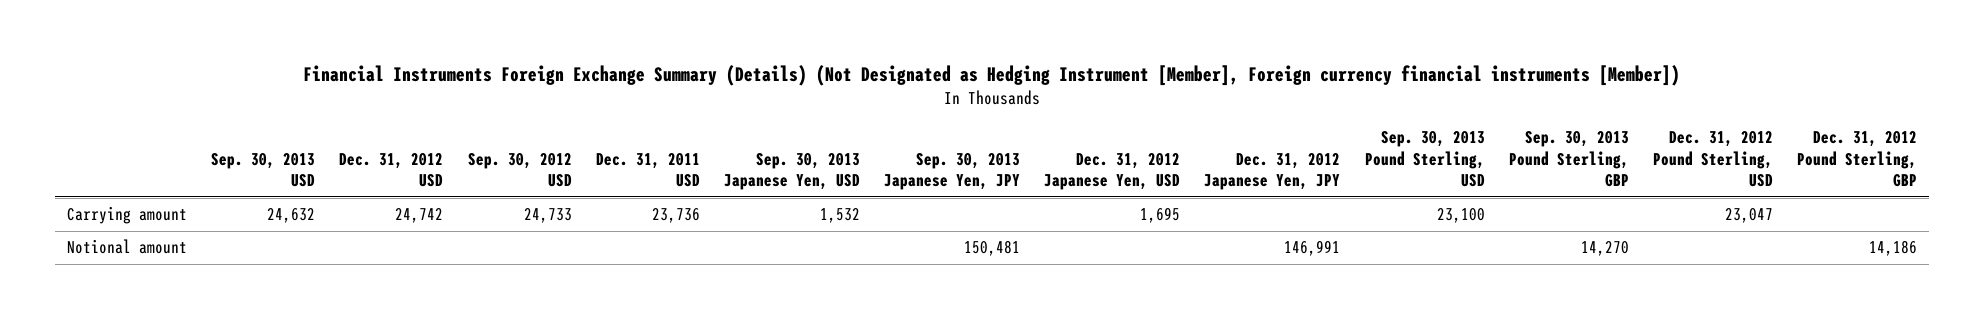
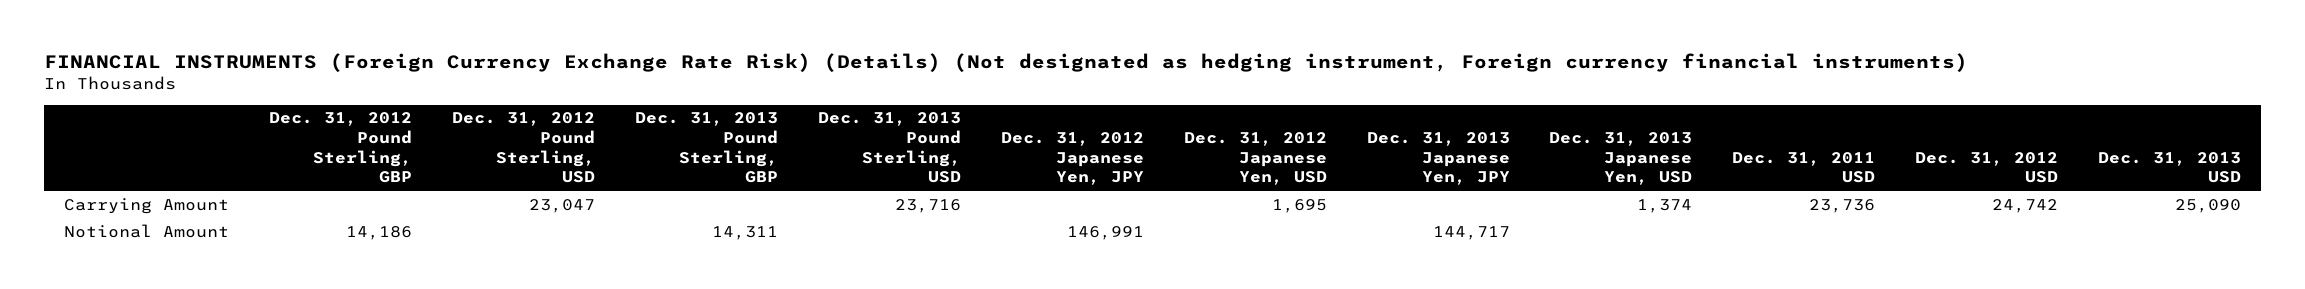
[303,65,1681,87] Financial Instruments Foreign Exchange Summary (Details) (Not Designated as Hedging Instrument [Member], Foreign currency financial instruments [Member]) -> [44,53,1969,73] FINANCIAL INSTRUMENTS (Foreign Currency Exchange Rate Risk) (Details) (Not designated as hedging instrument, Foreign currency financial instruments)
[211,152,316,188] Sep. 30, 2013 USD -> none
[467,152,572,188] Sep. 30, 2012 USD -> none
[723,152,860,191] Sep. 30, 2013 Japanese Yen, USD -> none
[884,152,1021,191] Sep. 30, 2013 Japanese Yen, JPY -> none
[1364,131,1485,188] Sep. 30, 2013 Pound Sterling, USD -> none
[1508,131,1629,188] Sep. 30, 2013 Pound Sterling, GBP -> none
none -> [634,112,778,184] Dec. 31, 2013 Pound Sterling, GBP
none -> [817,112,961,184] Dec. 31, 2013 Pound Sterling, USD
none -> [1366,132,1510,186] Dec. 31, 2013 Japanese Yen, JPY
none -> [1549,132,1693,186] Dec. 31, 2013 Japanese Yen, USD
none -> [2098,151,2242,184] Dec. 31, 2013 USD
[67,206,188,225] Carrying amount -> [64,197,230,214] Carrying Amount
[67,239,188,255] Notional amount -> [64,223,230,238] Notional Amount

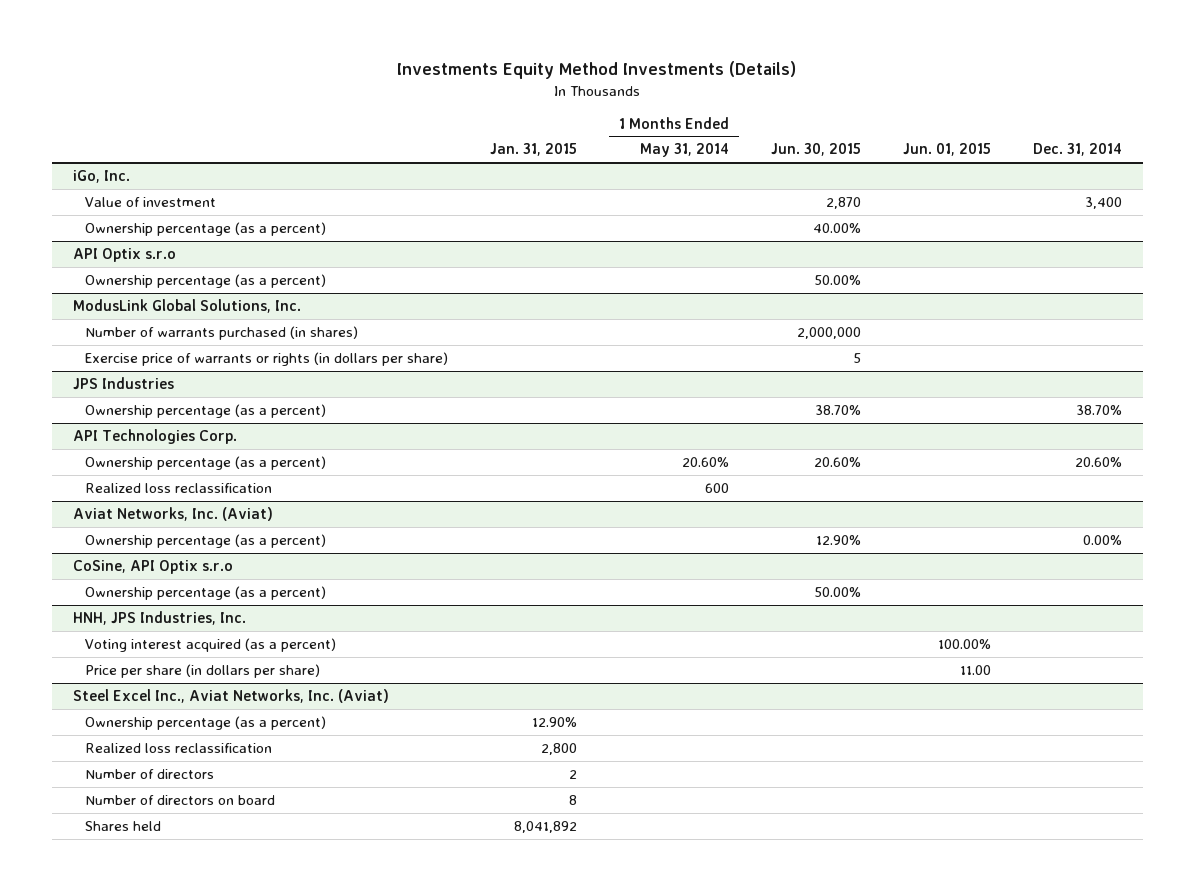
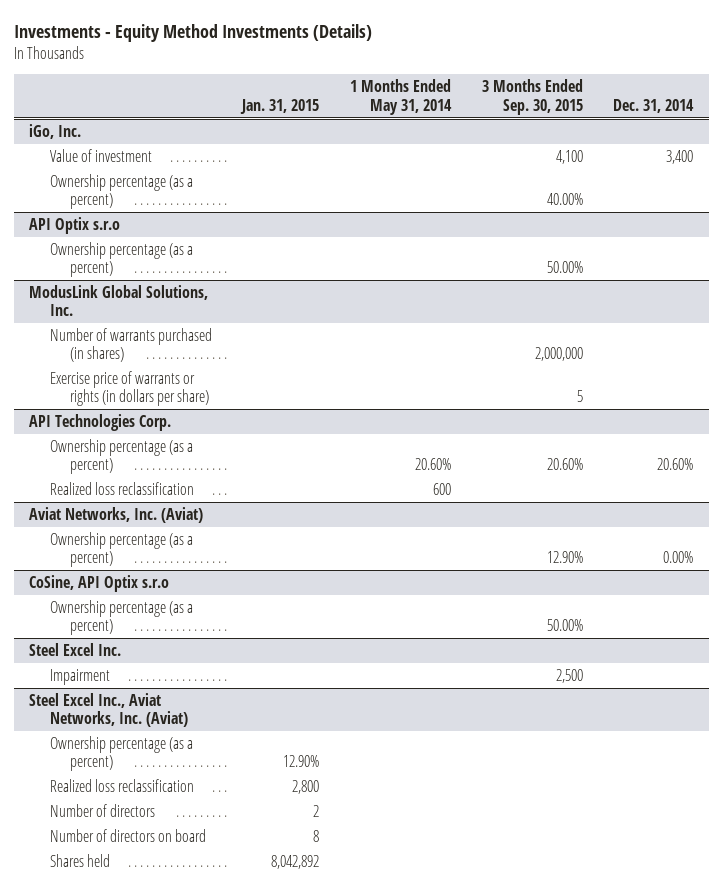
[397,61,797,80] Investments Equity Method Investments (Details) -> [13,23,372,42] Investments - Equity Method Investments (Details)
[770,143,861,157] Jun. 30, 2015 -> none
[902,143,991,157] Jun. 01, 2015 -> none
none -> [481,79,583,115] 3 Months Ended Sep. 30, 2015
[72,376,174,390] JPS Industries -> none
[85,403,327,418] Ownership percentage (as a percent) -> none
[72,610,246,625] HNH, JPS Industries, Inc. -> none
[85,637,337,652] Voting interest acquired (as a percent) -> none
[85,663,321,678] Price per share (in dollars per share) -> none
none -> [29,643,122,657] Steel Excel Inc.
none -> [49,669,110,686] Impairment
[514,820,578,833] 8,041,892 -> [271,855,320,870] 8,042,892

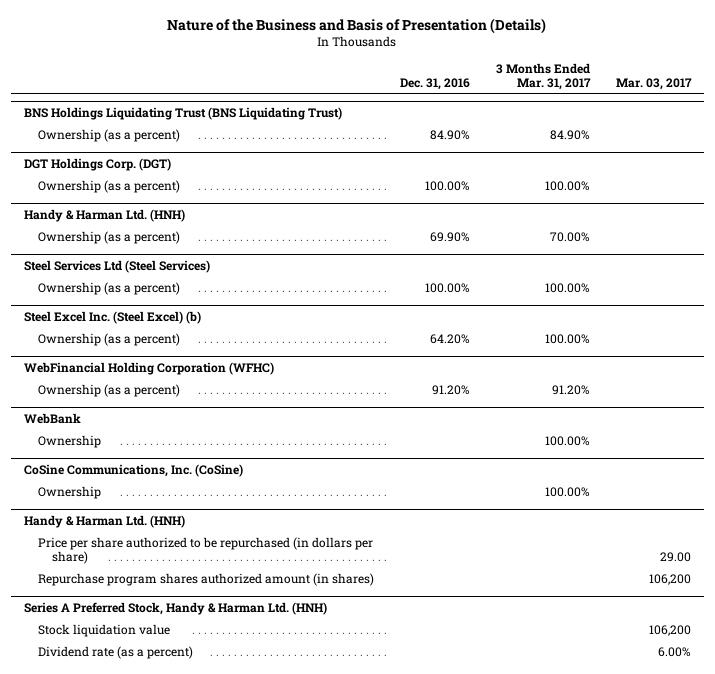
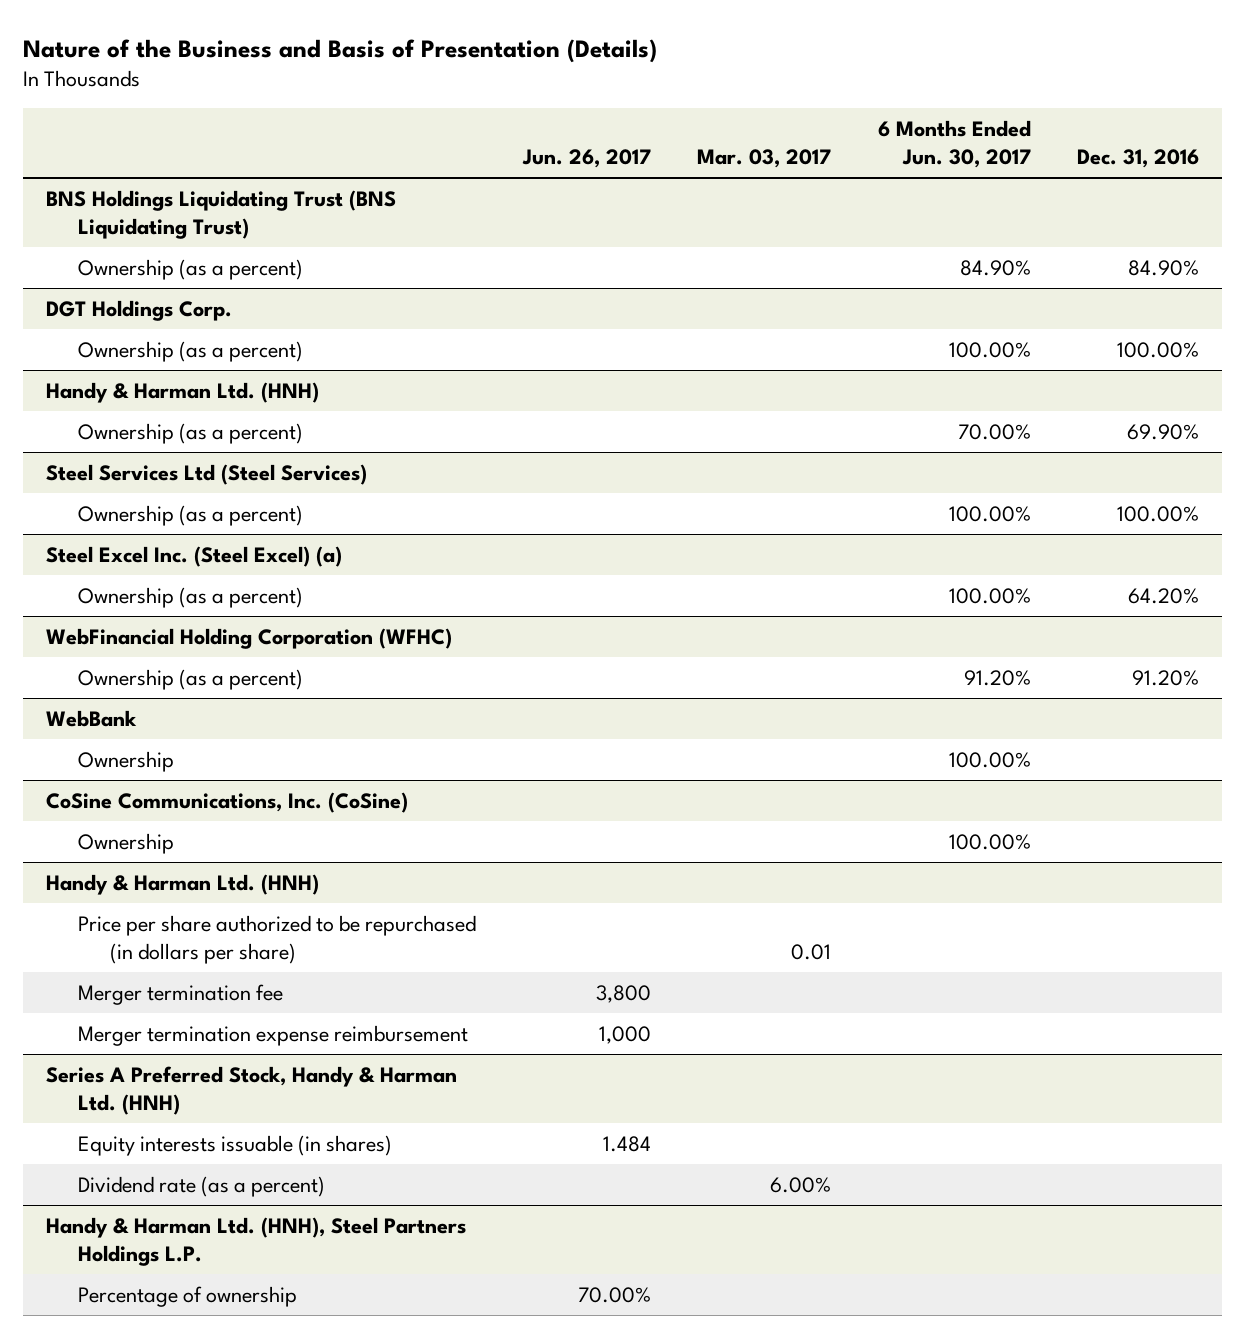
[495,63,591,91] 3 Months Ended Mar. 31, 2017 -> none
none -> [521,148,651,168] Jun. 26, 2017
none -> [877,119,1031,168] 6 Months Ended Jun. 30, 2017
[24,158,172,172] DGT Holdings Corp. (DGT) -> [46,299,233,321] DGT Holdings Corp.
[24,311,202,325] Steel Excel Inc. (Steel Excel) (b) -> [46,545,343,567] Steel Excel Inc. (Steel Excel) (a)
[37,573,374,587] Repurchase program shares authorized amount (in shares) -> none
[659,552,691,563] 29.00 -> [791,943,832,960] 0.01
none -> [78,983,284,1005] Merger termination fee
none -> [78,1024,469,1046] Merger termination expense reimbursement
[37,624,170,638] Stock liquidation value -> none
none -> [78,1134,393,1156] Equity interests issuable (in shares)
none -> [46,1216,467,1266] Handy & Harman Ltd. (HNH), Steel Partners Holdings L.P.
none -> [78,1285,298,1307] Percentage of ownership

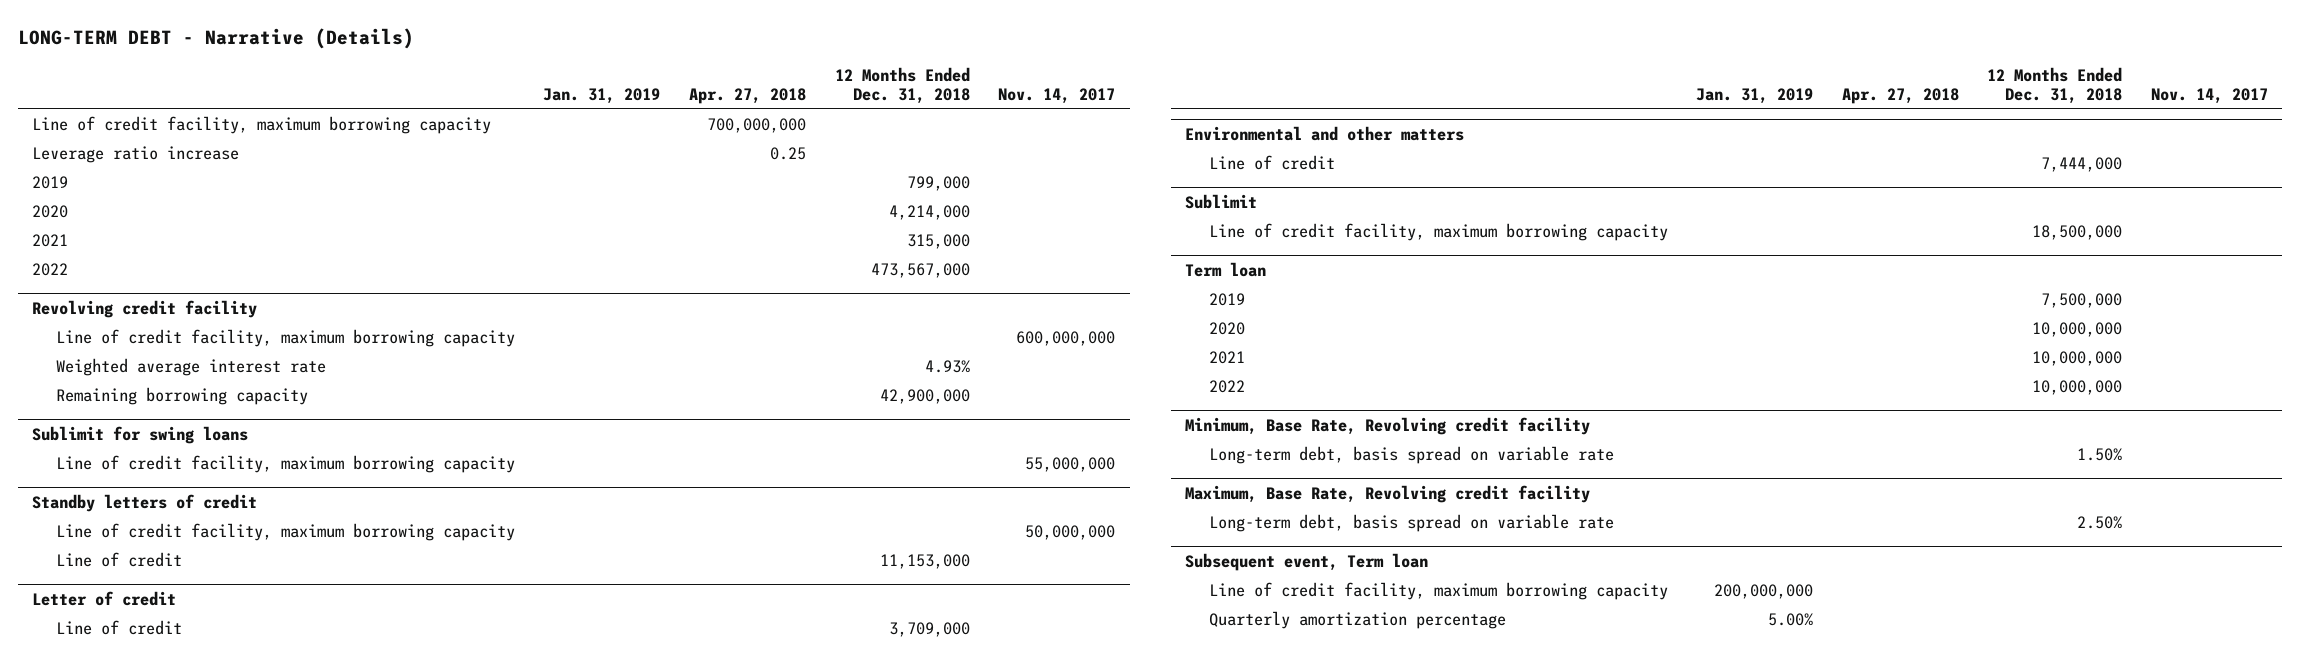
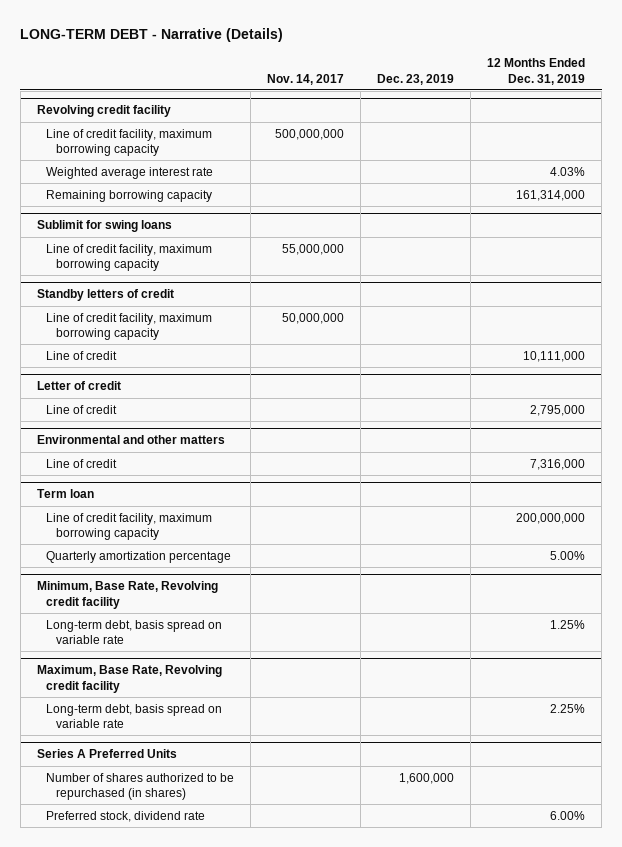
[543,88,661,105] Jan. 31, 2019 -> none
[688,88,806,105] Apr. 27, 2018 -> none
[834,66,970,105] 12 Months Ended Dec. 31, 2018 -> none
none -> [377,73,455,85] Dec. 23, 2019
none -> [487,58,586,85] 12 Months Ended Dec. 31, 2019
[32,116,492,135] Line of credit facility, maximum borrowing capacity -> none
[32,146,240,164] Leverage ratio increase -> none
[32,176,69,190] 2019 -> none
[32,205,69,219] 2020 -> none
[32,234,69,248] 2021 -> none
[32,263,69,277] 2022 -> none
[1016,331,1116,347] 600,000,000 -> [275,128,345,140] 500,000,000
[1185,194,1258,210] Sublimit -> none
[1208,223,1668,242] Line of credit facility, maximum borrowing capacity -> none
[1208,293,1245,307] 2019 -> none
[1208,322,1245,336] 2020 -> none
[1208,351,1245,365] 2021 -> none
[1208,380,1245,394] 2022 -> none
none -> [46,512,213,541] Line of credit facility, maximum borrowing capacity
none -> [46,550,232,563] Quarterly amortization percentage
[1185,553,1429,572] Subsequent event, Term loan -> none
[1208,582,1668,601] Line of credit facility, maximum borrowing capacity -> none
[1208,611,1506,630] Quarterly amortization percentage -> none
none -> [36,749,177,759] Series A Preferred Units
none -> [46,772,235,801] Number of shares authorized to be repurchased (in shares)
none -> [46,810,206,822] Preferred stock, dividend rate

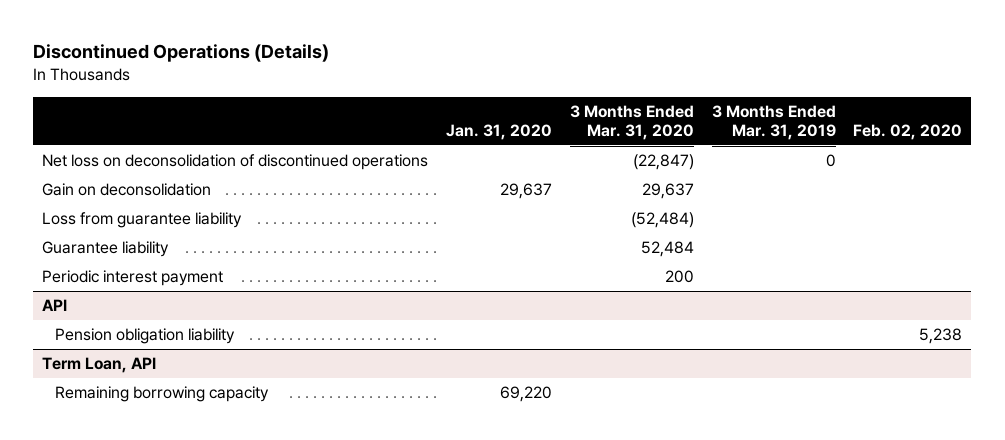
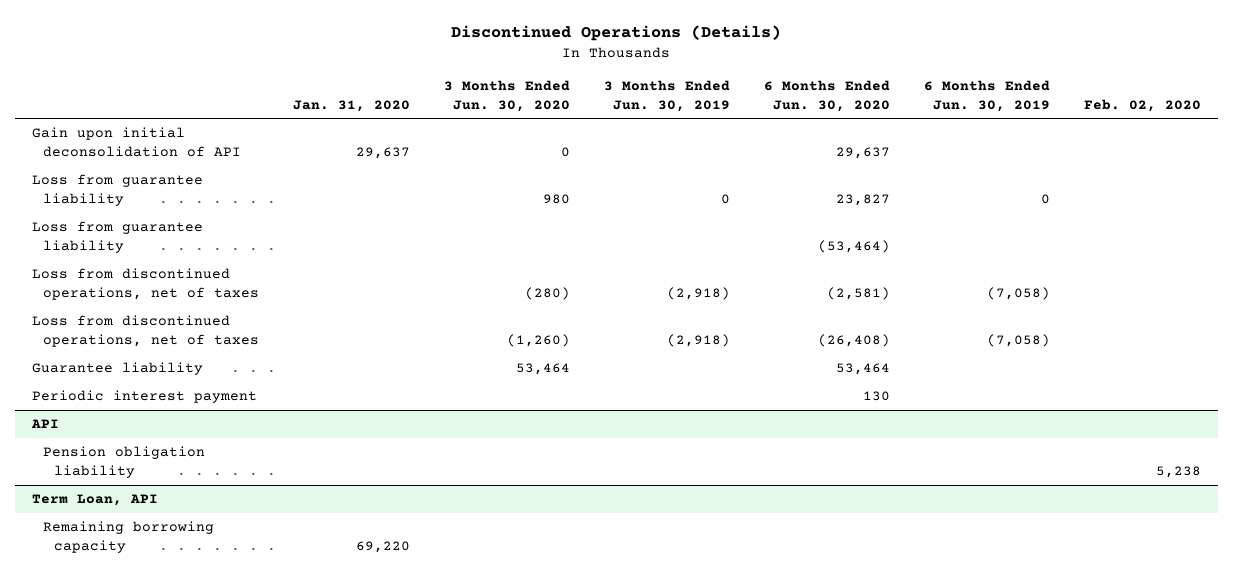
[569,104,694,141] 3 Months Ended Mar. 31, 2020 -> none
[711,104,836,141] 3 Months Ended Mar. 31, 2019 -> none
none -> [443,79,570,112] 3 Months Ended Jun. 30, 2020
none -> [604,79,731,112] 3 Months Ended Jun. 30, 2019
none -> [764,79,891,112] 6 Months Ended Jun. 30, 2020
none -> [924,79,1051,112] 6 Months Ended Jun. 30, 2019
[42,154,429,171] Net loss on deconsolidation of discontinued operations -> none
[42,183,212,197] Gain on deconsolidation -> [31,127,241,157] Gain upon initial deconsolidation of API
none -> [31,221,203,253] Loss from guarantee liability
none -> [31,268,259,300] Loss from discontinued operations, net of taxes
none -> [31,315,259,347] Loss from discontinued operations, net of taxes

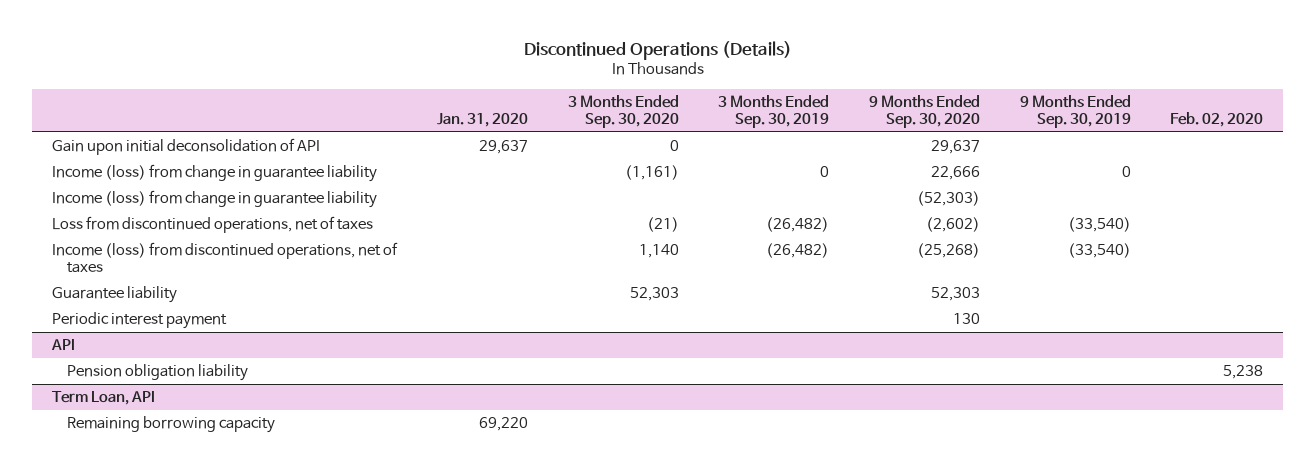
[443,79,570,112] 3 Months Ended Jun. 30, 2020 -> none
[604,79,731,112] 3 Months Ended Jun. 30, 2019 -> none
[764,79,891,112] 6 Months Ended Jun. 30, 2020 -> none
[924,79,1051,112] 6 Months Ended Jun. 30, 2019 -> none
none -> [567,95,679,129] 3 Months Ended Sep. 30, 2020
none -> [718,95,830,129] 3 Months Ended Sep. 30, 2019
none -> [868,95,980,129] 9 Months Ended Sep. 30, 2020
none -> [1019,95,1131,129] 9 Months Ended Sep. 30, 2019
[31,268,259,300] Loss from discontinued operations, net of taxes -> none
[31,174,203,206] Loss from guarantee liability -> [52,164,378,183] Income (loss) from change in guarantee liability
[31,221,203,253] Loss from guarantee liability -> [52,190,378,209] Income (loss) from change in guarantee liability
none -> [52,242,399,274] Income (loss) from discontinued operations, net of taxes

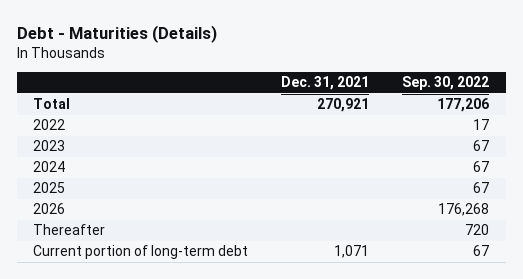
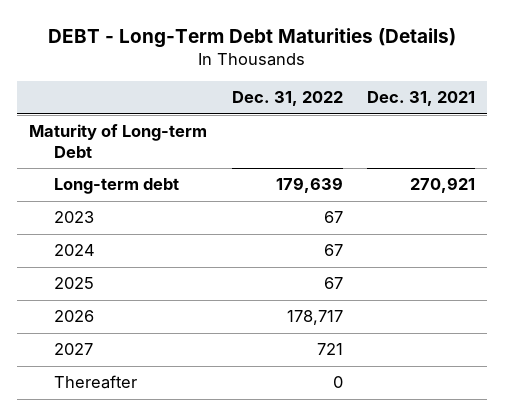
[16,24,217,43] Debt - Maturities (Details) -> [48,27,457,48] DEBT - Long-Term Debt Maturities (Details)
[402,76,490,91] Sep. 30, 2022 -> none
none -> [231,91,343,107] Dec. 31, 2022
[33,119,66,131] 2022 -> none
none -> [29,124,208,158] Maturity of Long-term Debt
[33,98,71,110] Total -> [54,178,180,195] Long-term debt
none -> [54,343,94,356] 2027
[33,245,249,260] Current portion of long-term debt -> none

